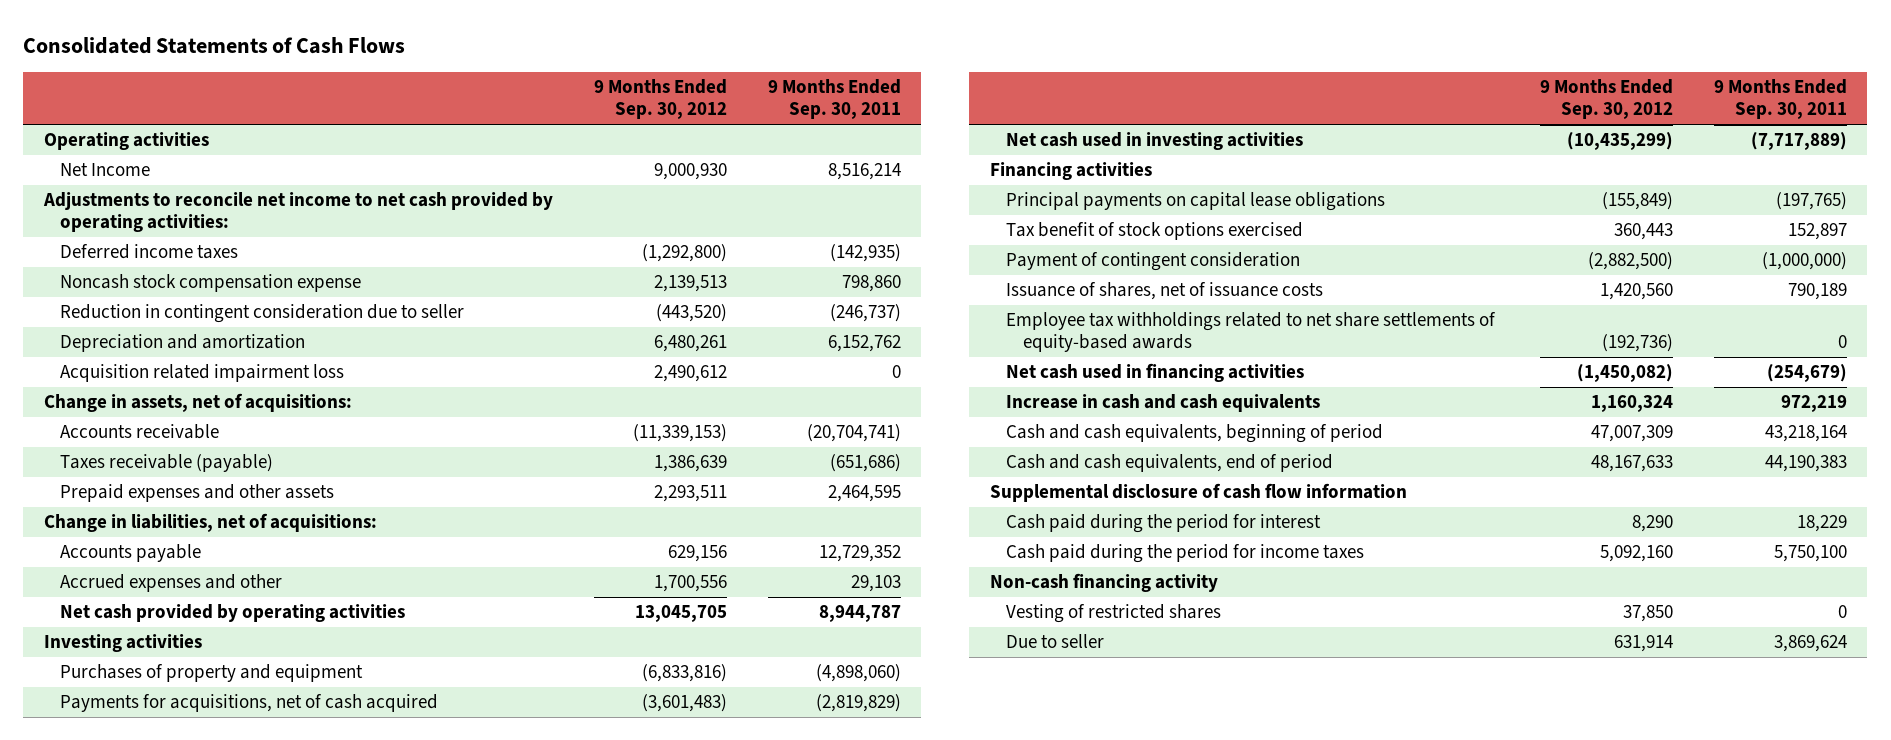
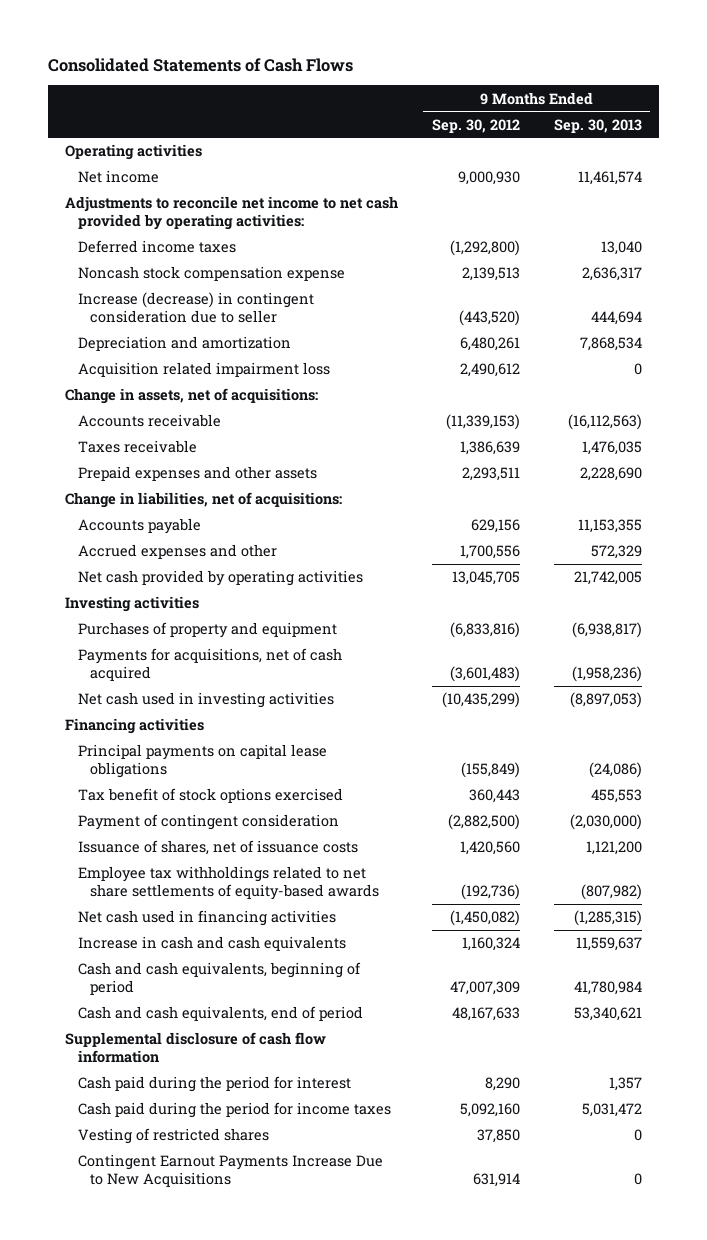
[767,79,901,120] 9 Months Ended Sep. 30, 2011 -> none
none -> [553,118,642,133] Sep. 30, 2013
[60,163,151,177] Net Income -> [77,170,159,184] Net income
[60,304,465,324] Reduction in contingent consideration due to seller -> [77,292,314,323] Increase (decrease) in contingent consideration due to seller
[60,454,274,473] Taxes receivable (payable) -> [77,440,197,454] Taxes receivable
[989,573,1218,593] Non-cash financing activity -> none
[1006,634,1105,649] Due to seller -> [77,1154,383,1187] Contingent Earnout Payments Increase Due to New Acquisitions

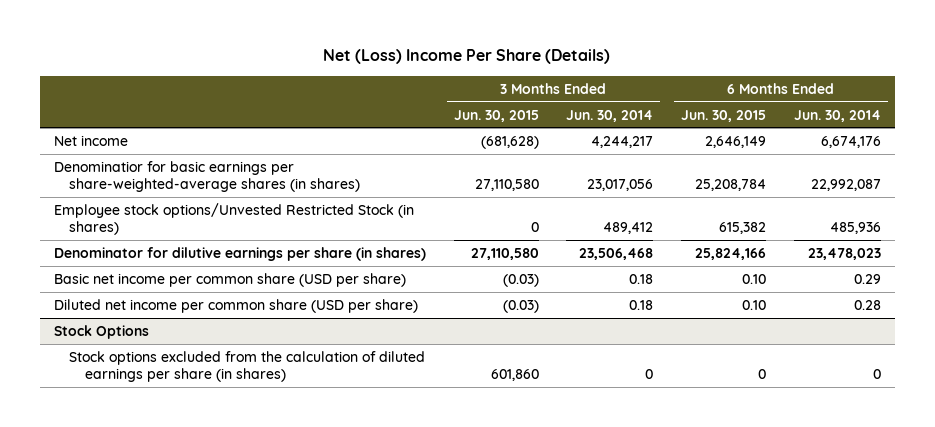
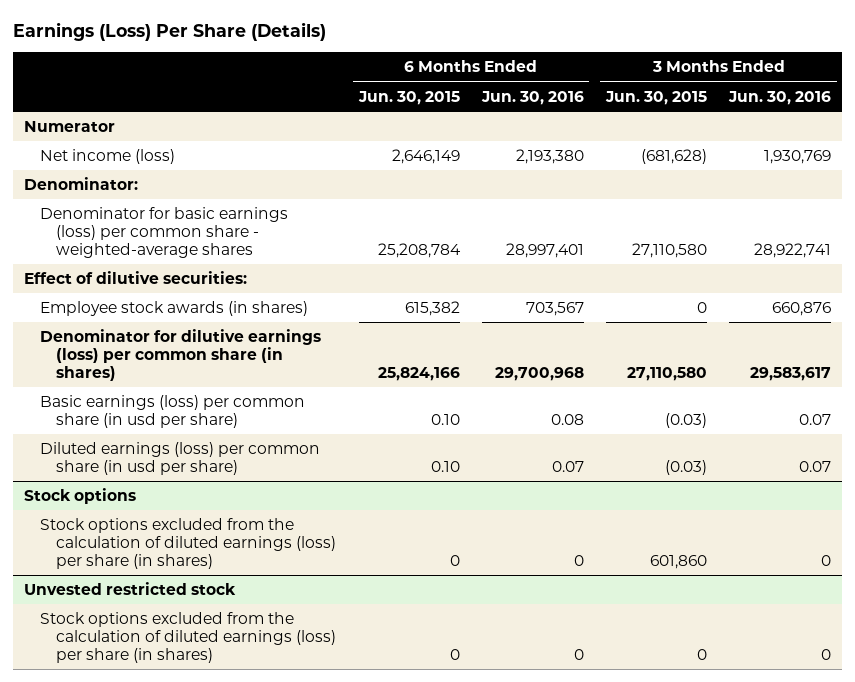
[323,49,611,65] Net (Loss) Income Per Share (Details) -> [13,22,327,42] Earnings (Loss) Per Share (Details)
[566,109,654,122] Jun. 30, 2014 -> none
[794,109,882,122] Jun. 30, 2014 -> none
none -> [480,90,584,105] Jun. 30, 2016
none -> [728,90,832,105] Jun. 30, 2016
none -> [24,121,116,133] Numerator
[53,134,128,146] Net income -> [40,149,176,165] Net income (loss)
none -> [24,177,139,191] Denominator:
[53,160,361,193] Denominatior for basic earnings per share-weighted-average shares (in shares) -> [40,207,289,259] Denominator for basic earnings (loss) per common share - weighted-average shares
none -> [24,271,248,285] Effect of dilutive securities:
[53,202,414,236] Employee stock options/Unvested Restricted Stock (in shares) -> [40,301,309,317] Employee stock awards (in shares)
[53,246,426,261] Denominator for dilutive earnings per share (in shares) -> [40,329,322,382] Denominator for dilutive earnings (loss) per common share (in shares)
[53,272,406,287] Basic net income per common share (USD per share) -> [40,395,306,429] Basic earnings (loss) per common share (in usd per share)
[53,298,418,313] Diluted net income per common share (USD per share) -> [40,442,321,476] Diluted earnings (loss) per common share (in usd per share)
[53,324,149,339] Stock Options -> [24,488,137,505] Stock options
[69,350,426,383] Stock options excluded from the calculation of diluted earnings per share (in shares) -> [40,518,337,570] Stock options excluded from the calculation of diluted earnings (loss) per share (in shares)
none -> [24,582,237,596] Unvested restricted stock
none -> [40,612,337,664] Stock options excluded from the calculation of diluted earnings (loss) per share (in shares)

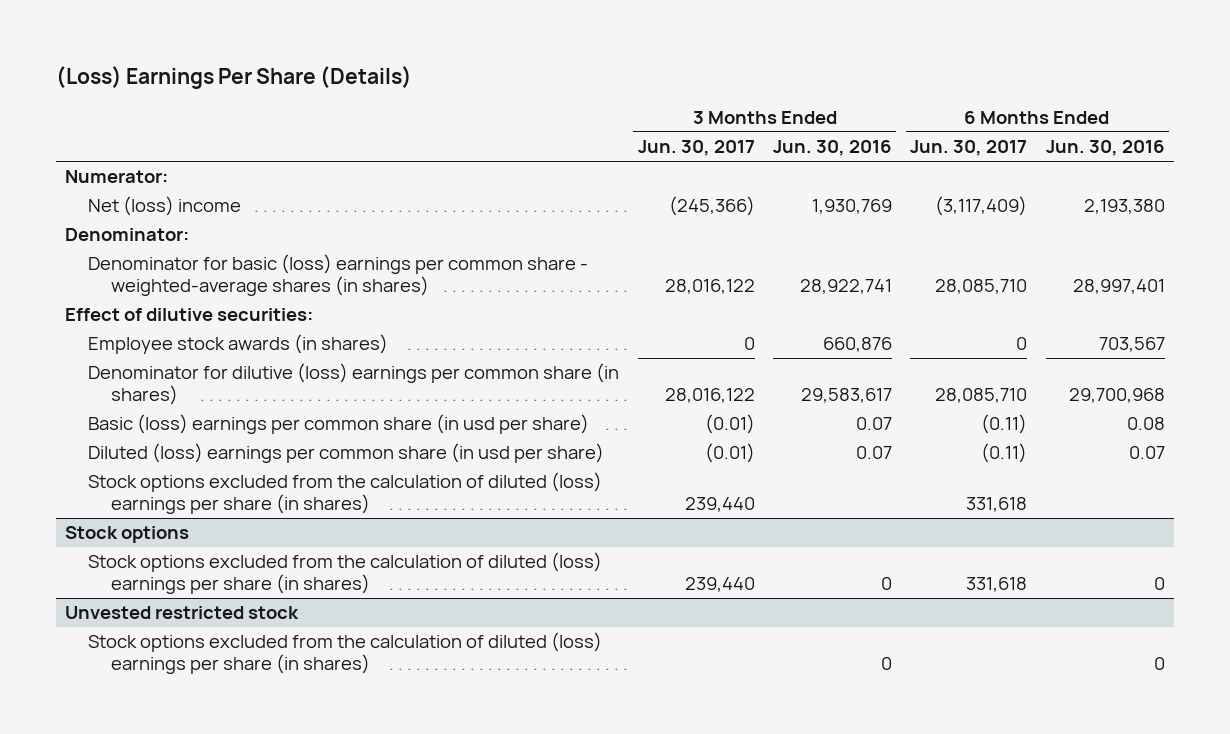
[13,22,327,42] Earnings (Loss) Per Share (Details) -> [55,66,412,90] (Loss) Earnings Per Share (Details)
[357,90,460,105] Jun. 30, 2015 -> none
[604,90,707,105] Jun. 30, 2015 -> none
none -> [637,140,755,157] Jun. 30, 2017
none -> [910,140,1028,157] Jun. 30, 2017
[24,121,116,133] Numerator -> [65,170,169,184] Numerator:
[40,149,176,165] Net income (loss) -> [88,196,242,217] Net (loss) income
[40,207,289,259] Denominator for basic earnings (loss) per common share - weighted-average shares -> [88,254,589,296] Denominator for basic (loss) earnings per common share - weighted-average shares (in shares)
[40,329,322,382] Denominator for dilutive earnings (loss) per common share (in shares) -> [88,363,620,405] Denominator for dilutive (loss) earnings per common share (in shares)
[40,395,306,429] Basic earnings (loss) per common share (in usd per share) -> [88,414,590,435] Basic (loss) earnings per common share (in usd per share)
[40,442,321,476] Diluted earnings (loss) per common share (in usd per share) -> [88,443,605,464] Diluted (loss) earnings per common share (in usd per share)
none -> [88,472,603,514] Stock options excluded from the calculation of diluted (loss) earnings per share (in shares)
[40,518,337,570] Stock options excluded from the calculation of diluted earnings (loss) per share (in shares) -> [88,552,603,594] Stock options excluded from the calculation of diluted (loss) earnings per share (in shares)
[40,612,337,664] Stock options excluded from the calculation of diluted earnings (loss) per share (in shares) -> [88,632,603,674] Stock options excluded from the calculation of diluted (loss) earnings per share (in shares)

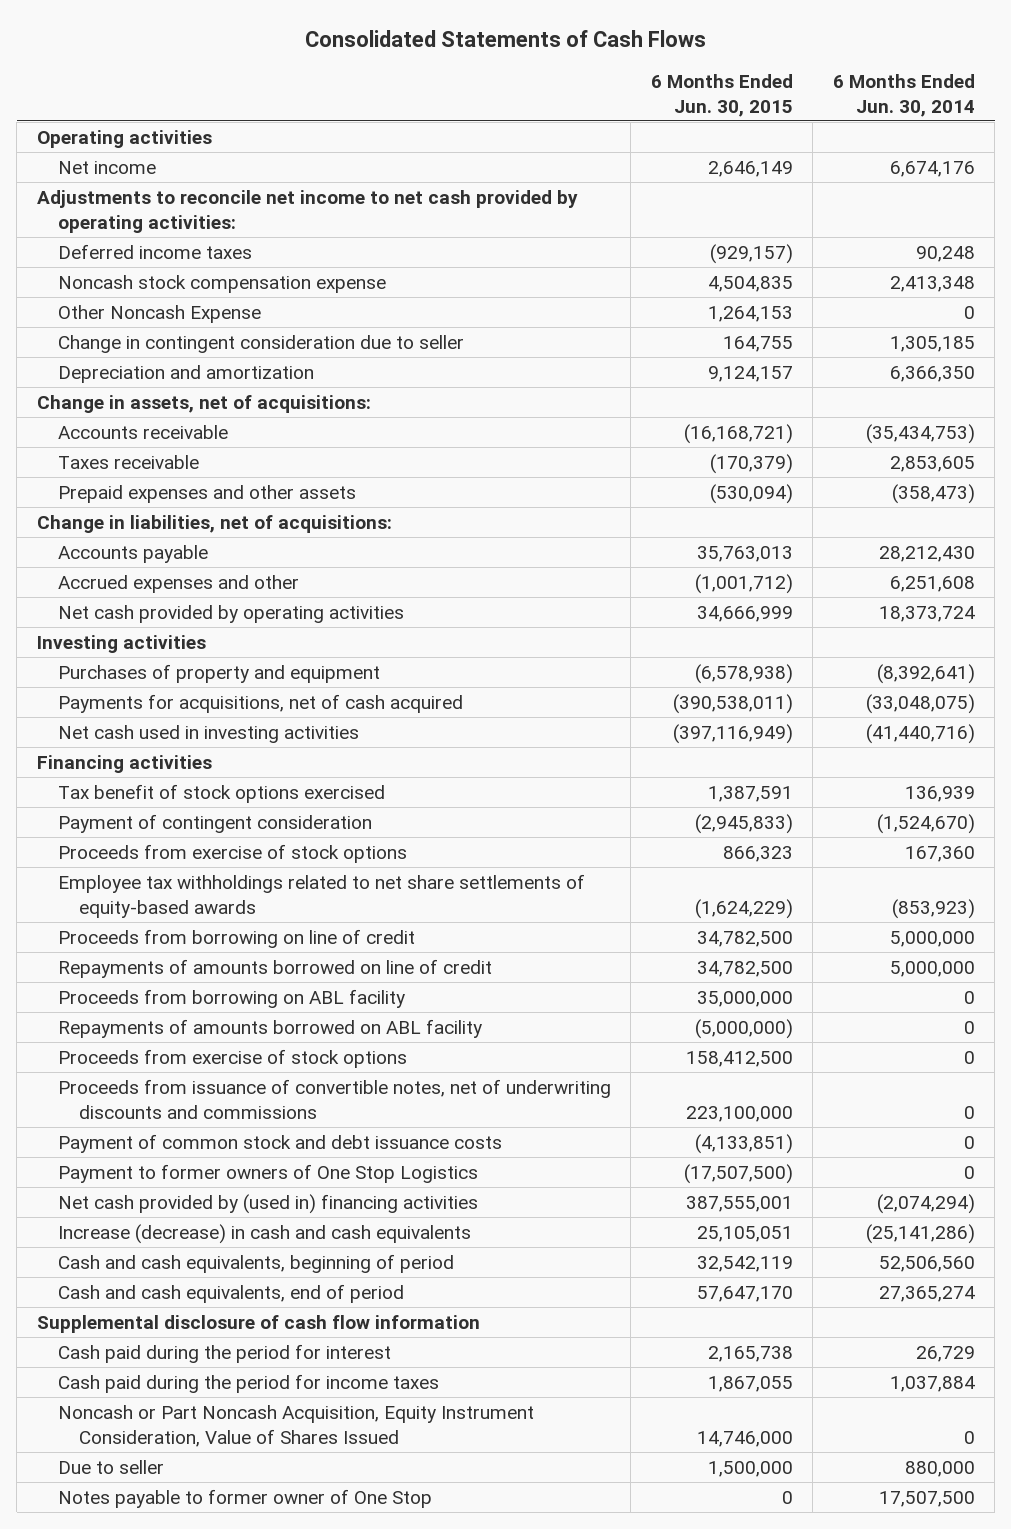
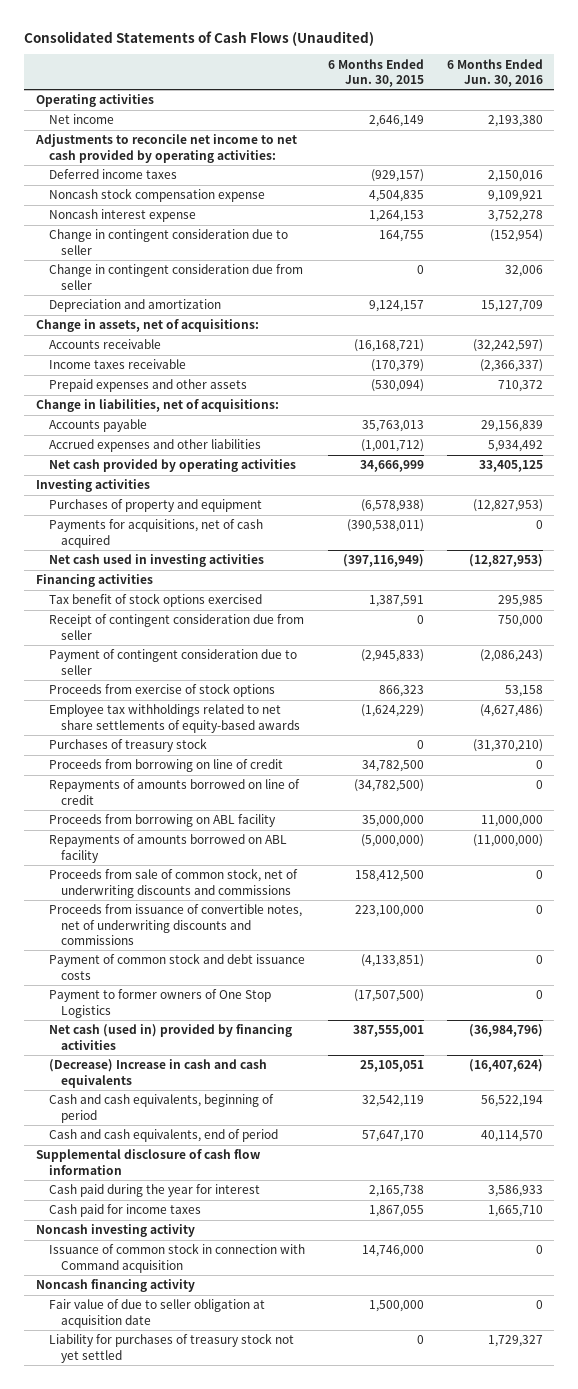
[304,29,706,47] Consolidated Statements of Cash Flows -> [24,30,375,46] Consolidated Statements of Cash Flows (Unaudited)
[832,73,975,117] 6 Months Ended Jun. 30, 2014 -> none
none -> [446,58,543,87] 6 Months Ended Jun. 30, 2016
[58,304,262,323] Other Noncash Expense -> [48,209,196,223] Noncash interest expense
none -> [48,264,303,290] Change in contingent consideration due from seller
[58,454,200,469] Taxes receivable -> [48,359,186,370] Income taxes receivable
[58,574,300,593] Accrued expenses and other -> [48,439,261,453] Accrued expenses and other liabilities
none -> [48,614,304,640] Receipt of contingent consideration due from seller
[58,813,373,833] Payment of contingent consideration -> [48,649,297,675] Payment of contingent consideration due to seller
none -> [48,738,207,753] Purchases of treasury stock
[696,960,793,977] 34,782,500 -> [353,779,424,793] (34,782,500)
[58,1048,408,1068] Proceeds from exercise of stock options -> [48,868,298,898] Proceeds from sale of common stock, net of underwriting discounts and commissions
[58,1193,479,1214] Net cash provided by (used in) financing activities -> [48,1024,292,1050] Net cash (used in) provided by financing activities
[58,1223,472,1244] Increase (decrease) in cash and cash equivalents -> [48,1059,267,1088] (Decrease) Increase in cash and cash equivalents
[58,1488,433,1508] Notes payable to former owner of One Stop -> none
[58,1343,392,1363] Cash paid during the period for interest -> [48,1184,260,1198] Cash paid during the year for interest
[58,1373,440,1393] Cash paid during the period for income taxes -> [48,1204,201,1218] Cash paid for income taxes
none -> [35,1224,195,1238] Noncash investing activity
[58,1404,535,1447] Noncash or Part Noncash Acquisition, Equity Instrument Consideration, Value of Shares Issued -> [48,1243,305,1273] Issuance of common stock in connection with Command acquisition
none -> [35,1279,195,1293] Noncash financing activity
[58,1459,165,1474] Due to seller -> [48,1299,265,1328] Fair value of due to seller obligation at acquisition date
none -> [48,1333,294,1363] Liability for purchases of treasury stock not yet settled

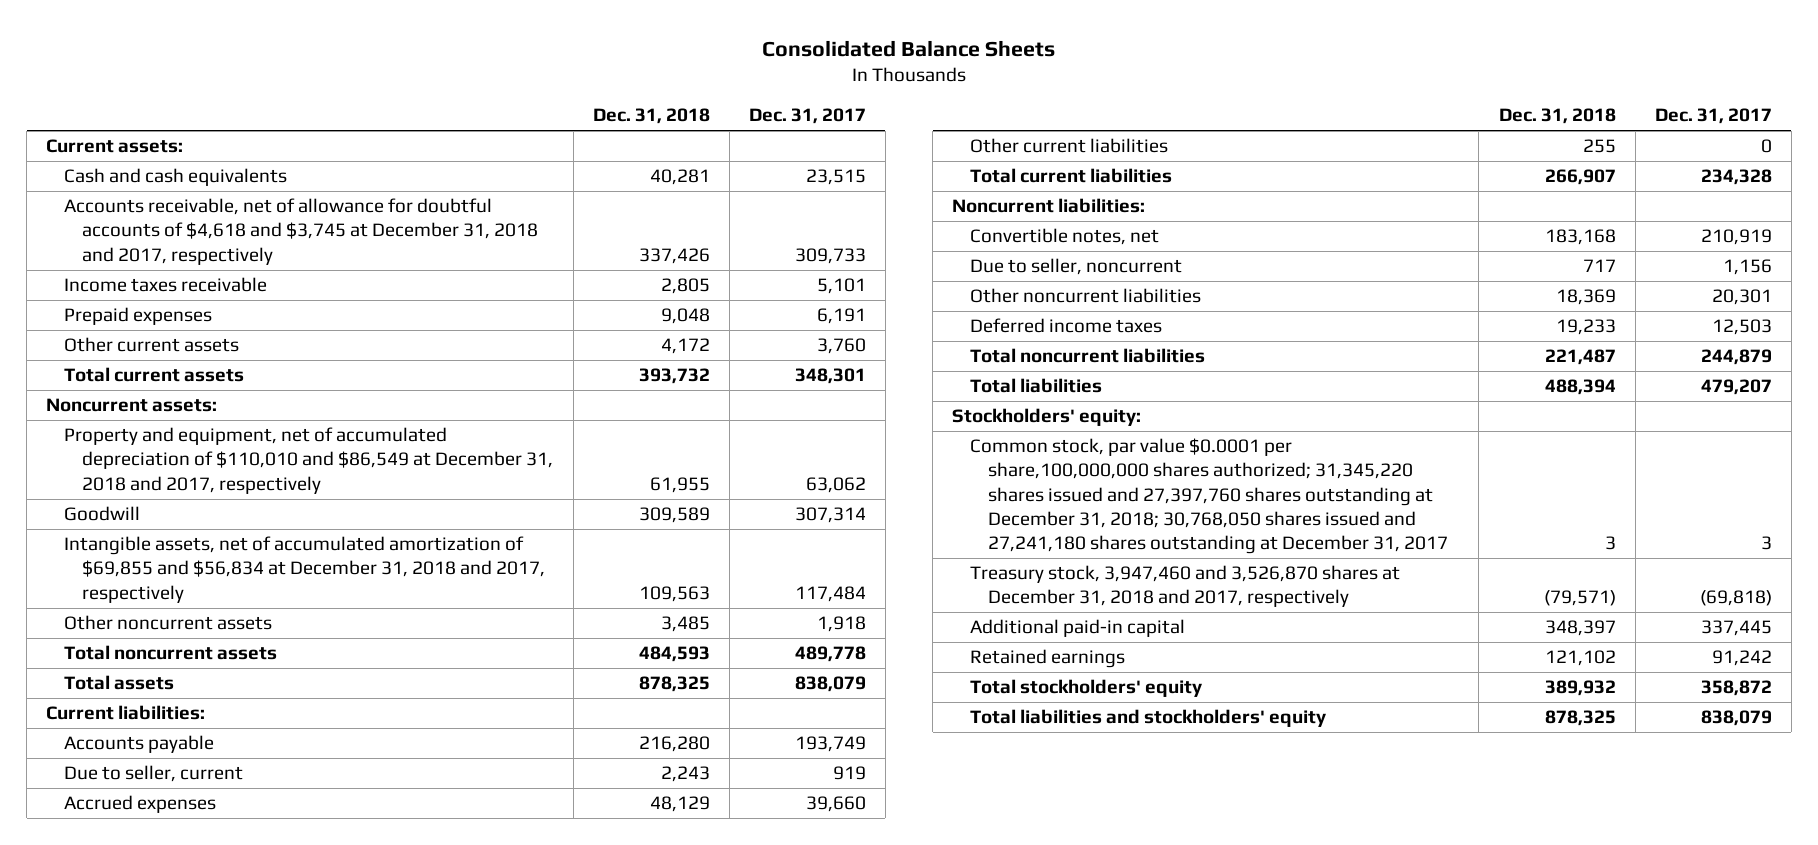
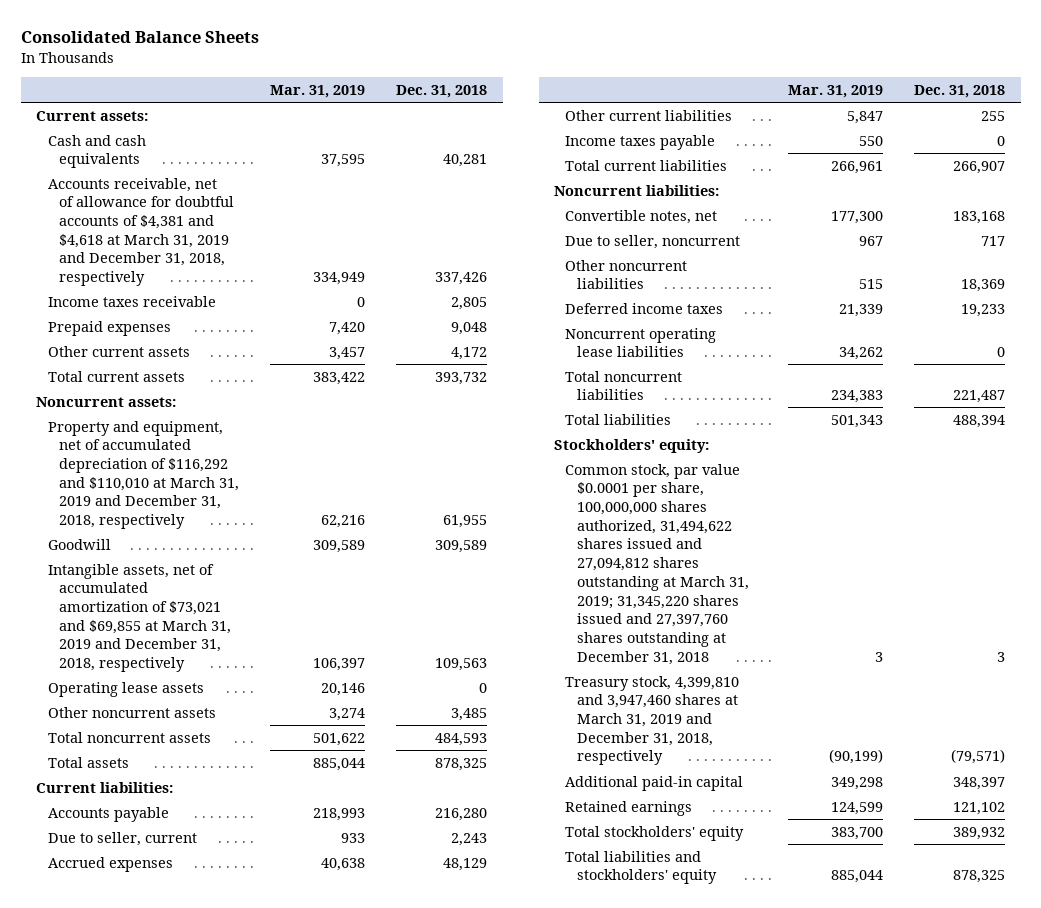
[748,108,866,125] Dec. 31, 2017 -> none
none -> [269,84,365,98] Mar. 31, 2019
[64,198,539,265] Accounts receivable, net of allowance for doubtful accounts of $4,618 and $3,745 at December 31, 2018 and 2017, respectively -> [47,177,234,287] Accounts receivable, net of allowance for doubtful accounts of $4,381 and $4,618 at March 31, 2019 and December 31, 2018, respectively
[64,427,554,494] Property and equipment, net of accumulated depreciation of $110,010 and $86,549 at December 31, 2018 and 2017, respectively -> [47,420,239,530] Property and equipment, net of accumulated depreciation of $116,292 and $110,010 at March 31, 2019 and December 31, 2018, respectively
[64,536,546,603] Intangible assets, net of accumulated amortization of $69,855 and $56,834 at December 31, 2018 and 2017, respectively -> [47,563,231,673] Intangible assets, net of accumulated amortization of $73,021 and $69,855 at March 31, 2019 and December 31, 2018, respectively
none -> [47,681,204,697] Operating lease assets
none -> [565,134,716,150] Income taxes payable
none -> [565,327,717,358] Noncurrent operating lease liabilities
[970,438,1449,555] Common stock, par value $0.0001 per share,100,000,000 shares authorized; 31,345,220 shares issued and 27,397,760 shares outstanding at December 31, 2018; 30,768,050 shares issued and 27,241,180 shares outstanding at December 31, 2017 -> [565,463,749,665] Common stock, par value $0.0001 per share, 100,000,000 shares authorized, 31,494,622 shares issued and 27,094,812 shares outstanding at March 31, 2019; 31,345,220 shares issued and 27,397,760 shares outstanding at December 31, 2018
[970,565,1401,608] Treasury stock, 3,947,460 and 3,526,870 shares at December 31, 2018 and 2017, respectively -> [565,675,740,766] Treasury stock, 4,399,810 and 3,947,460 shares at March 31, 2019 and December 31, 2018, respectively

